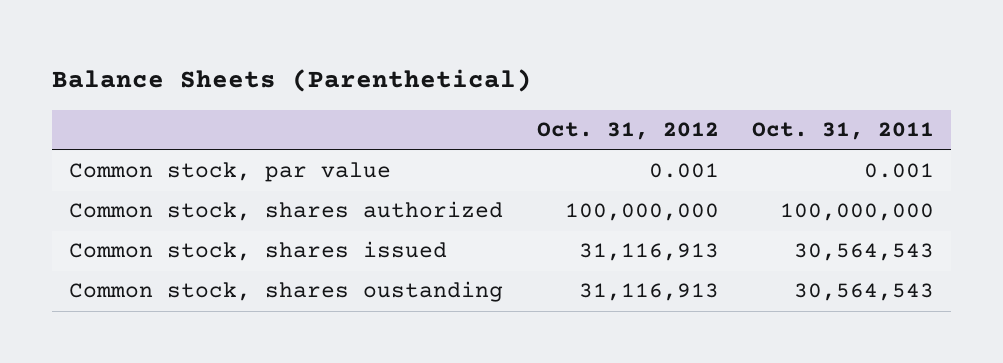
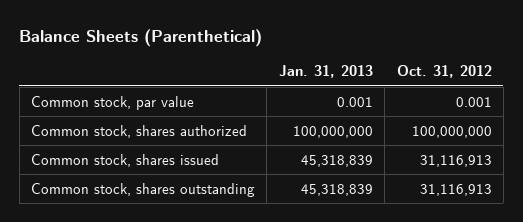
[752,122,935,141] Oct. 31, 2011 -> none
none -> [278,65,373,79] Jan. 31, 2013
[68,281,503,303] Common stock, shares oustanding -> [31,182,256,197] Common stock, shares outstanding

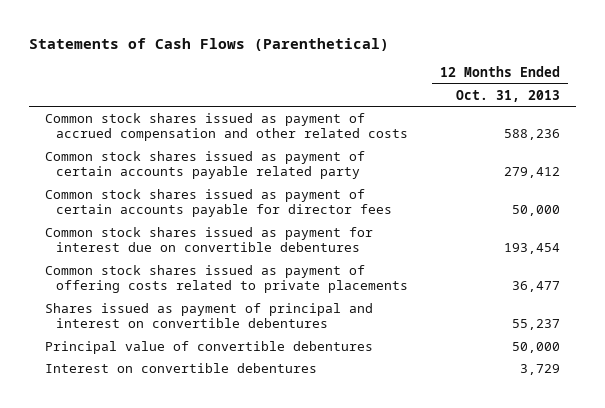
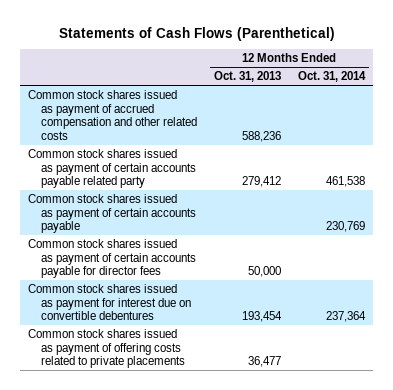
none -> [297,71,366,83] Oct. 31, 2014
none -> [28,193,196,234] Common stock shares issued as payment of certain accounts payable
[44,302,373,329] Shares issued as payment of principal and interest on convertible debentures -> none
[44,340,373,354] Principal value of convertible debentures -> none
[44,362,317,373] Interest on convertible debentures -> none

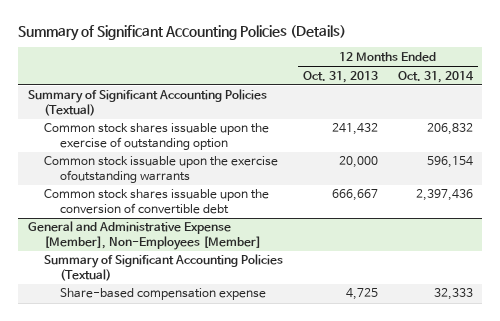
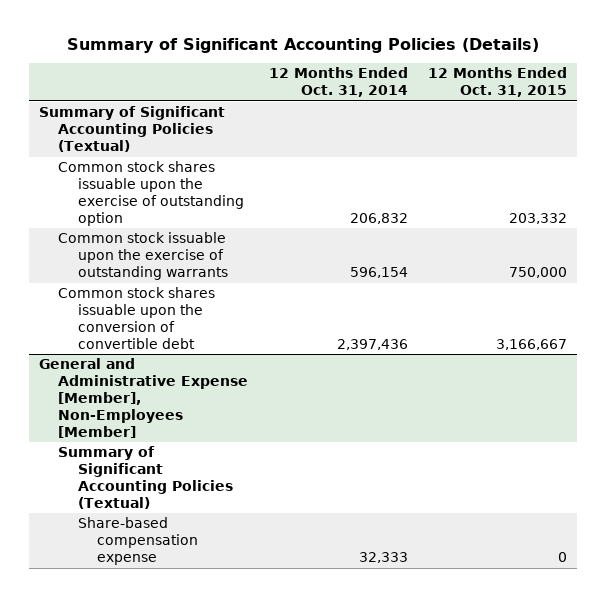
[302,70,378,83] Oct. 31, 2013 -> none
none -> [428,67,568,98] 12 Months Ended Oct. 31, 2015
[44,156,279,183] Common stock issuable upon the exercise ofoutstanding warrants -> [58,232,228,281] Common stock issuable upon the exercise of outstanding warrants

